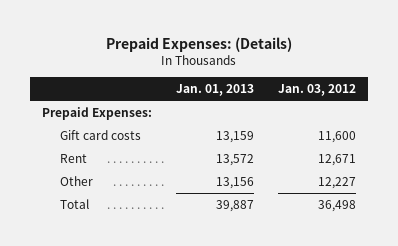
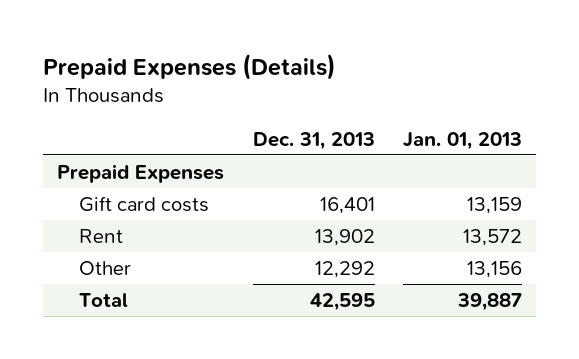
[105,36,292,52] Prepaid Expenses: (Details) -> [43,53,337,80] Prepaid Expenses (Details)
[277,83,356,96] Jan. 03, 2012 -> none
none -> [252,131,375,150] Dec. 31, 2013
[41,107,152,121] Prepaid Expenses: -> [57,163,225,183] Prepaid Expenses

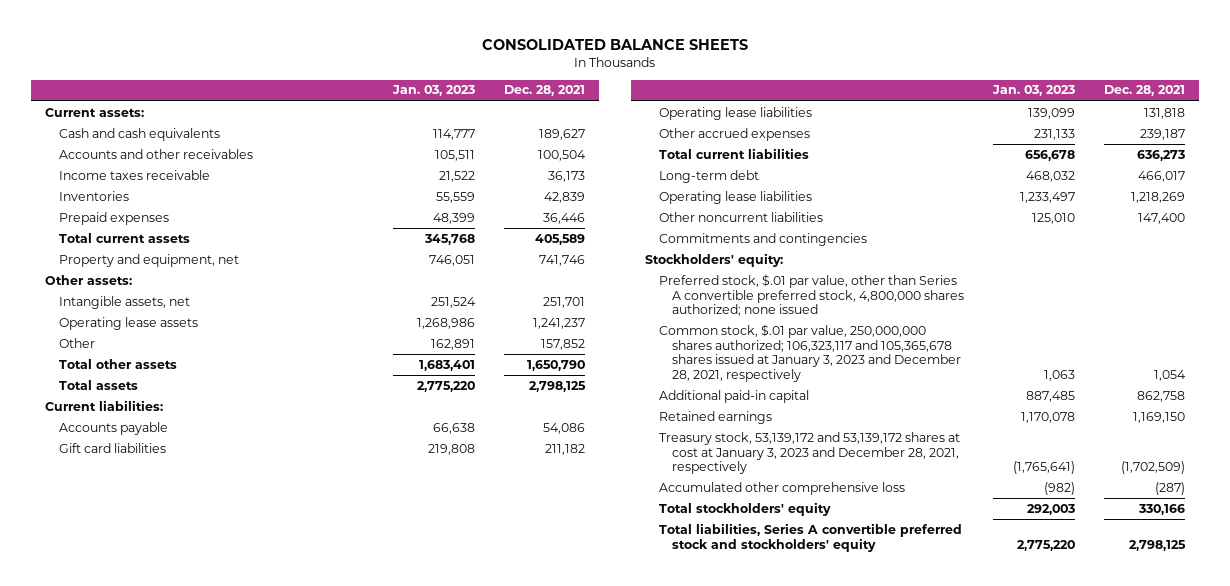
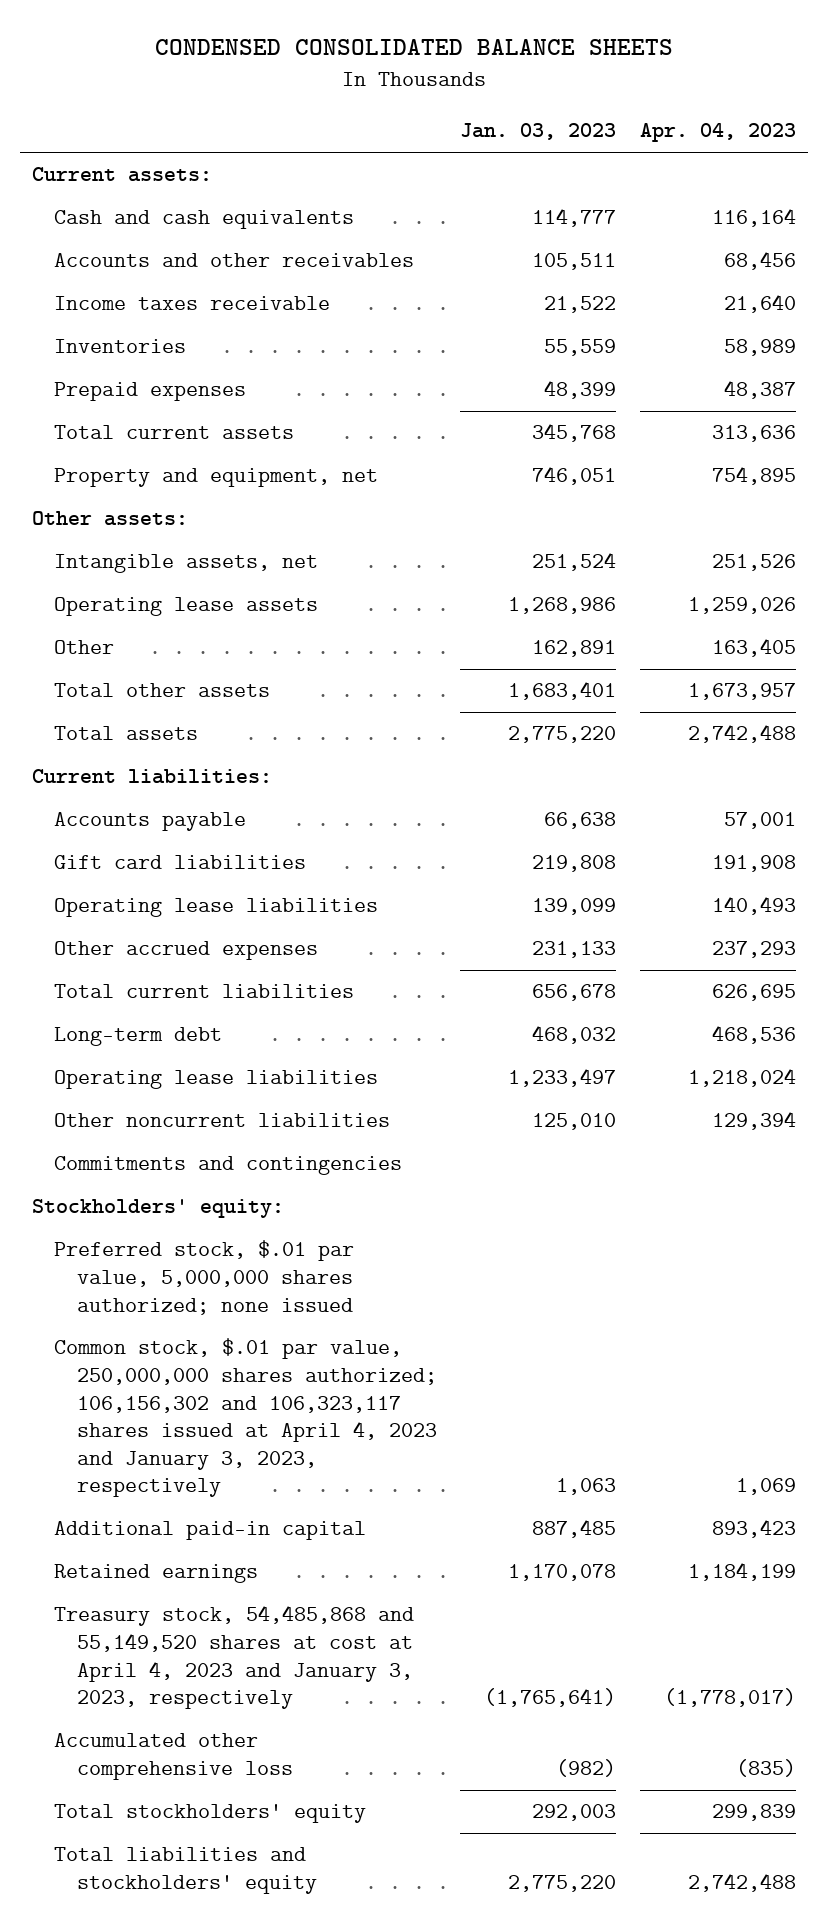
[482,39,749,51] CONSOLIDATED BALANCE SHEETS -> [154,39,673,56] CONDENSED CONSOLIDATED BALANCE SHEETS
[503,85,585,97] Dec. 28, 2021 -> none
none -> [640,123,797,143] Apr. 04, 2023
[658,273,965,317] Preferred stock, $.01 par value, other than Series A convertible preferred stock, 4,800,000 shares authorized; none issued -> [54,1240,355,1315] Preferred stock, $.01 par value, 5,000,000 shares authorized; none issued
[658,323,962,383] Common stock, $.01 par value, 250,000,000 shares authorized; 106,323,117 and 105,365,678 shares issued at January 3, 2023 and December 28, 2021, respectively -> [54,1338,437,1498] Common stock, $.01 par value, 250,000,000 shares authorized; 106,156,302 and 106,323,117 shares issued at April 4, 2023 and January 3, 2023, respectively
[658,431,960,475] Treasury stock, 53,139,172 and 53,139,172 shares at cost at January 3, 2023 and December 28, 2021, respectively -> [54,1605,415,1710] Treasury stock, 54,485,868 and 55,149,520 shares at cost at April 4, 2023 and January 3, 2023, respectively
[658,522,962,552] Total liabilities, Series A convertible preferred stock and stockholders' equity -> [54,1847,317,1895] Total liabilities and stockholders' equity

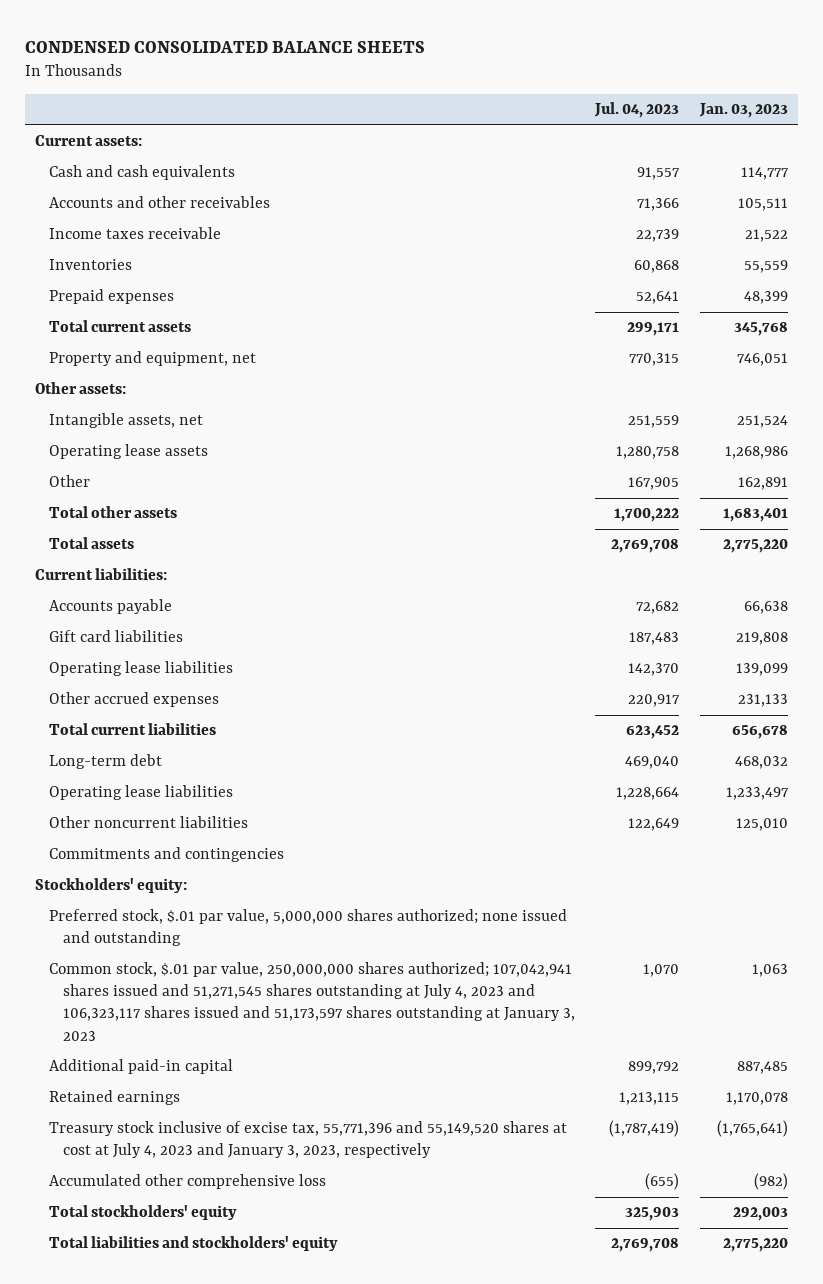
[640,123,797,143] Apr. 04, 2023 -> none
none -> [594,102,680,119] Jul. 04, 2023
[54,1240,355,1315] Preferred stock, $.01 par value, 5,000,000 shares authorized; none issued -> [49,909,568,947] Preferred stock, $.01 par value, 5,000,000 shares authorized; none issued and outstanding
[54,1338,437,1498] Common stock, $.01 par value, 250,000,000 shares authorized; 106,156,302 and 106,323,117 shares issued at April 4, 2023 and January 3, 2023, respectively -> [49,962,576,1041] Common stock, $.01 par value, 250,000,000 shares authorized; 107,042,941 shares issued and 51,271,545 shares outstanding at July 4, 2023 and 106,323,117 shares issued and 51,173,597 shares outstanding at January 3, 2023
[54,1605,415,1710] Treasury stock, 54,485,868 and 55,149,520 shares at cost at April 4, 2023 and January 3, 2023, respectively -> [49,1121,568,1159] Treasury stock inclusive of excise tax, 55,771,396 and 55,149,520 shares at cost at July 4, 2023 and January 3, 2023, respectively

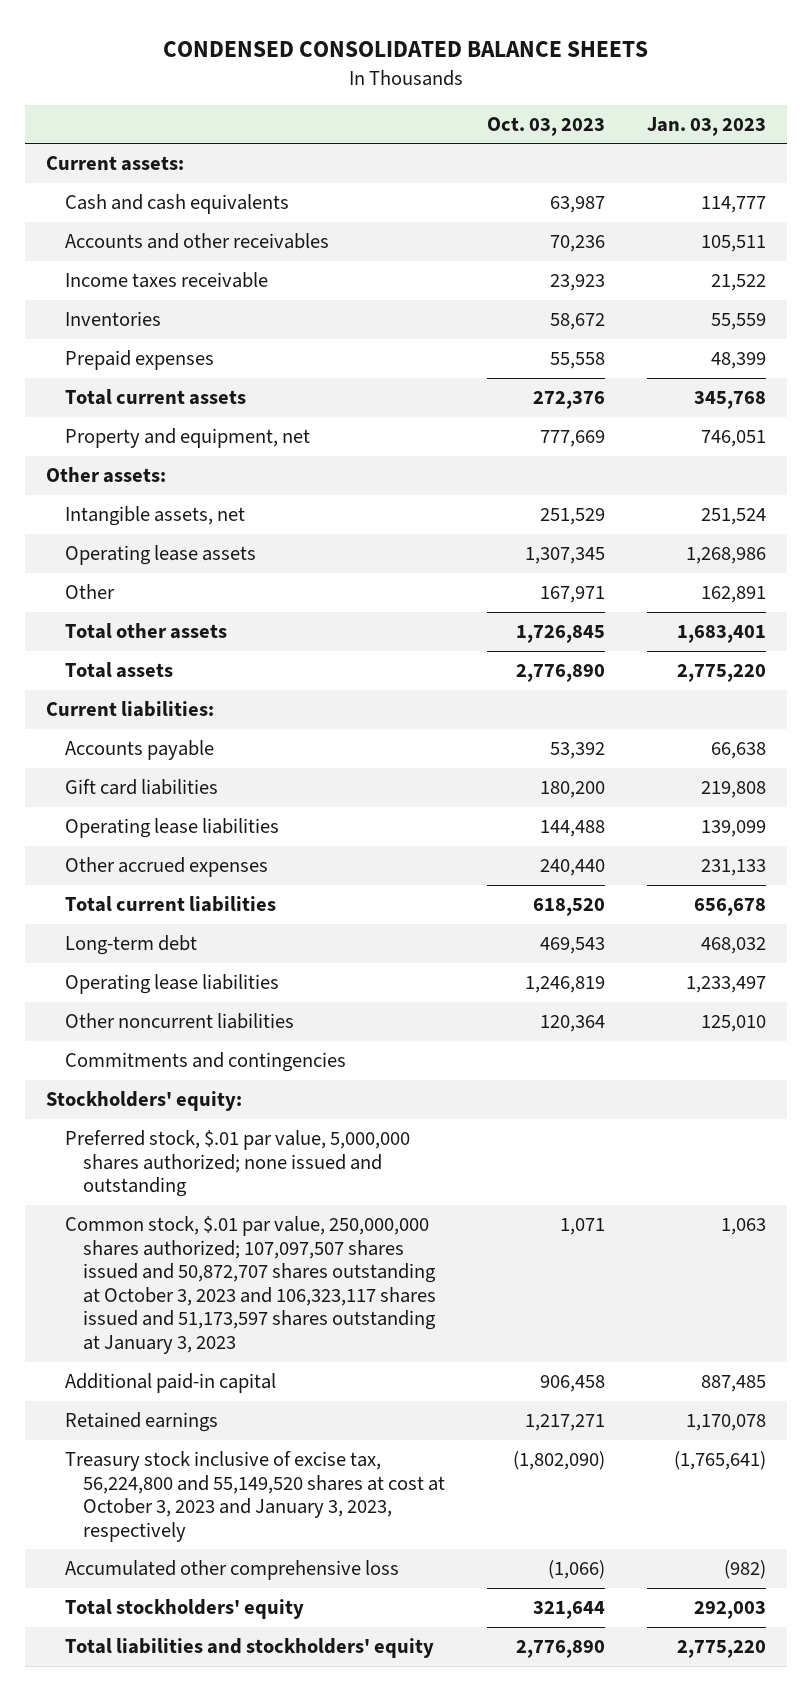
[594,102,680,119] Jul. 04, 2023 -> none
none -> [487,116,606,136] Oct. 03, 2023
[49,962,576,1041] Common stock, $.01 par value, 250,000,000 shares authorized; 107,042,941 shares issued and 51,271,545 shares outstanding at July 4, 2023 and 106,323,117 shares issued and 51,173,597 shares outstanding at January 3, 2023 -> [64,1216,437,1355] Common stock, $.01 par value, 250,000,000 shares authorized; 107,097,507 shares issued and 50,872,707 shares outstanding at October 3, 2023 and 106,323,117 shares issued and 51,173,597 shares outstanding at January 3, 2023
[49,1121,568,1159] Treasury stock inclusive of excise tax, 55,771,396 and 55,149,520 shares at cost at July 4, 2023 and January 3, 2023, respectively -> [64,1451,446,1542] Treasury stock inclusive of excise tax, 56,224,800 and 55,149,520 shares at cost at October 3, 2023 and January 3, 2023, respectively

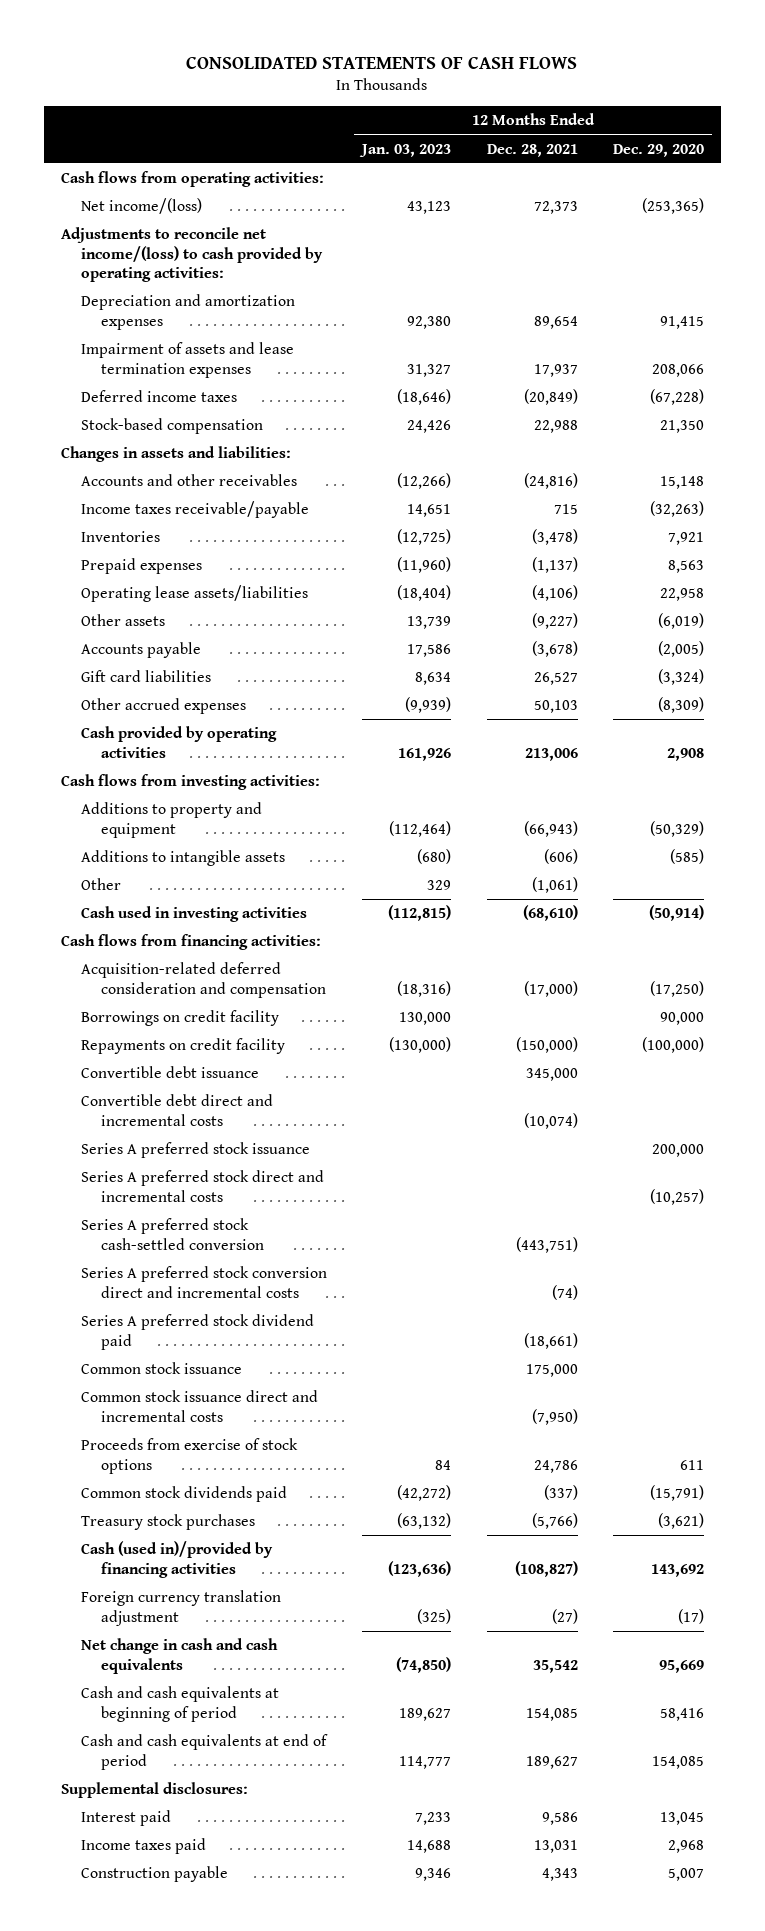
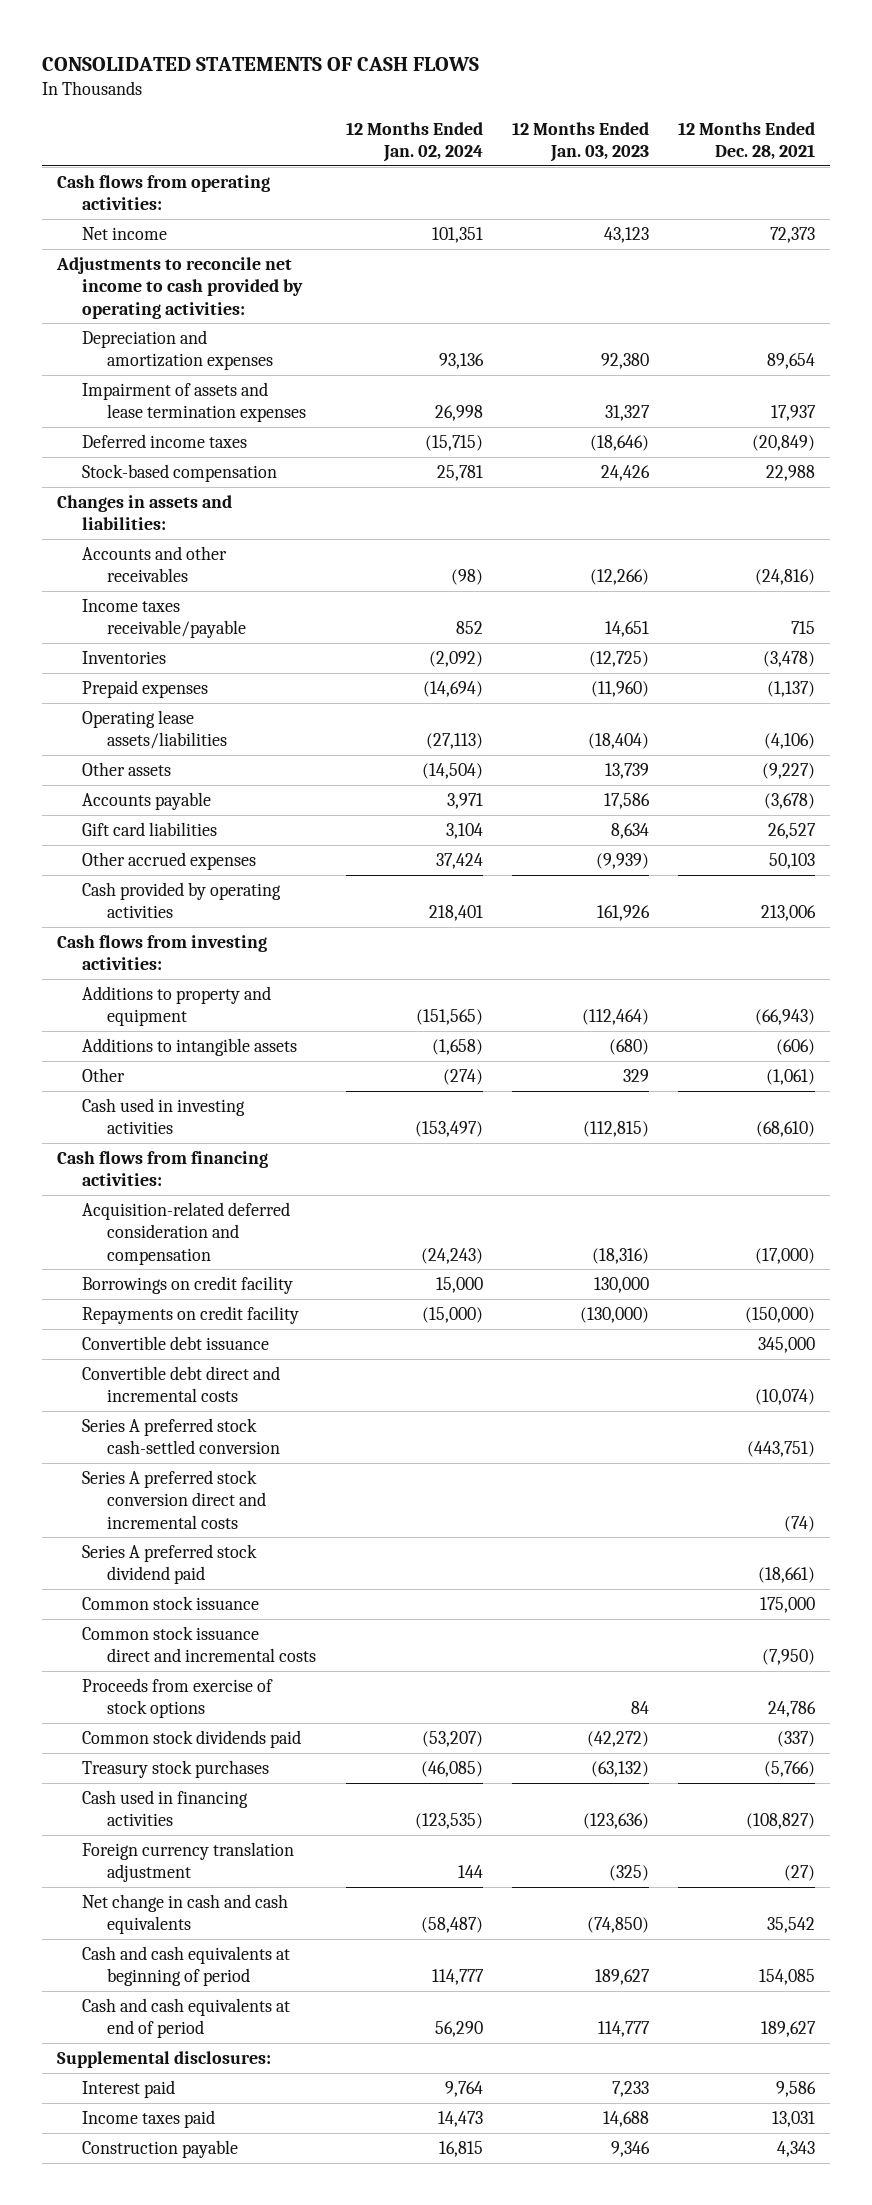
[612,143,704,157] Dec. 29, 2020 -> none
none -> [345,121,483,162] 12 Months Ended Jan. 02, 2024
[81,198,203,215] Net income/(loss) -> [82,227,168,241] Net income
[61,227,324,283] Adjustments to reconcile net income/(loss) to cash provided by operating activities: -> [56,257,304,319] Adjustments to reconcile net income to cash provided by operating activities:
[81,1142,311,1159] Series A preferred stock issuance -> none
[81,1170,325,1202] Series A preferred stock direct and incremental costs -> none
[81,1541,274,1578] Cash (used in)/provided by financing activities -> [82,1790,249,1827] Cash used in financing activities

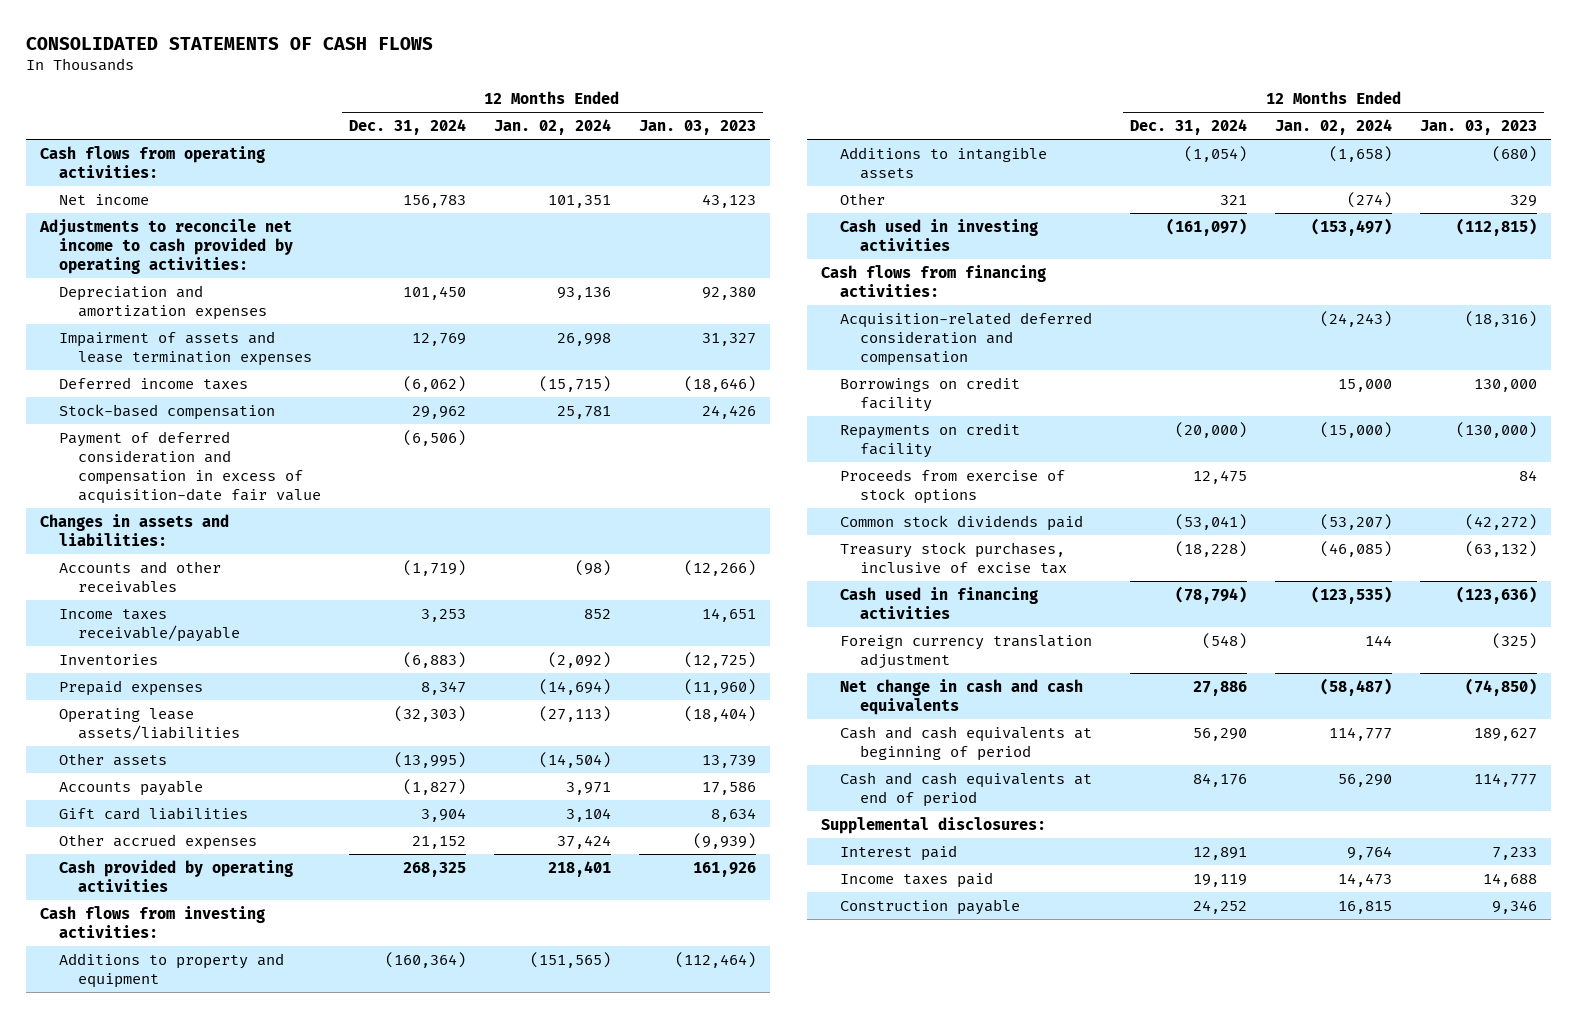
[678,121,816,160] 12 Months Ended Dec. 28, 2021 -> none
none -> [349,119,467,136] Dec. 31, 2024
none -> [59,430,322,505] Payment of deferred consideration and compensation in excess of acquisition-date fair value
[82,1336,270,1351] Convertible debt issuance -> none
[82,1366,281,1403] Convertible debt direct and incremental costs -> none
[82,1418,281,1455] Series A preferred stock cash-settled conversion -> none
[82,1470,267,1529] Series A preferred stock conversion direct and incremental costs -> none
[82,1544,258,1585] Series A preferred stock dividend paid -> none
[82,1596,260,1611] Common stock issuance -> none
[82,1626,317,1663] Common stock issuance direct and incremental costs -> none
[82,1760,270,1779] Treasury stock purchases -> [840,541,1067,574] Treasury stock purchases, inclusive of excise tax

